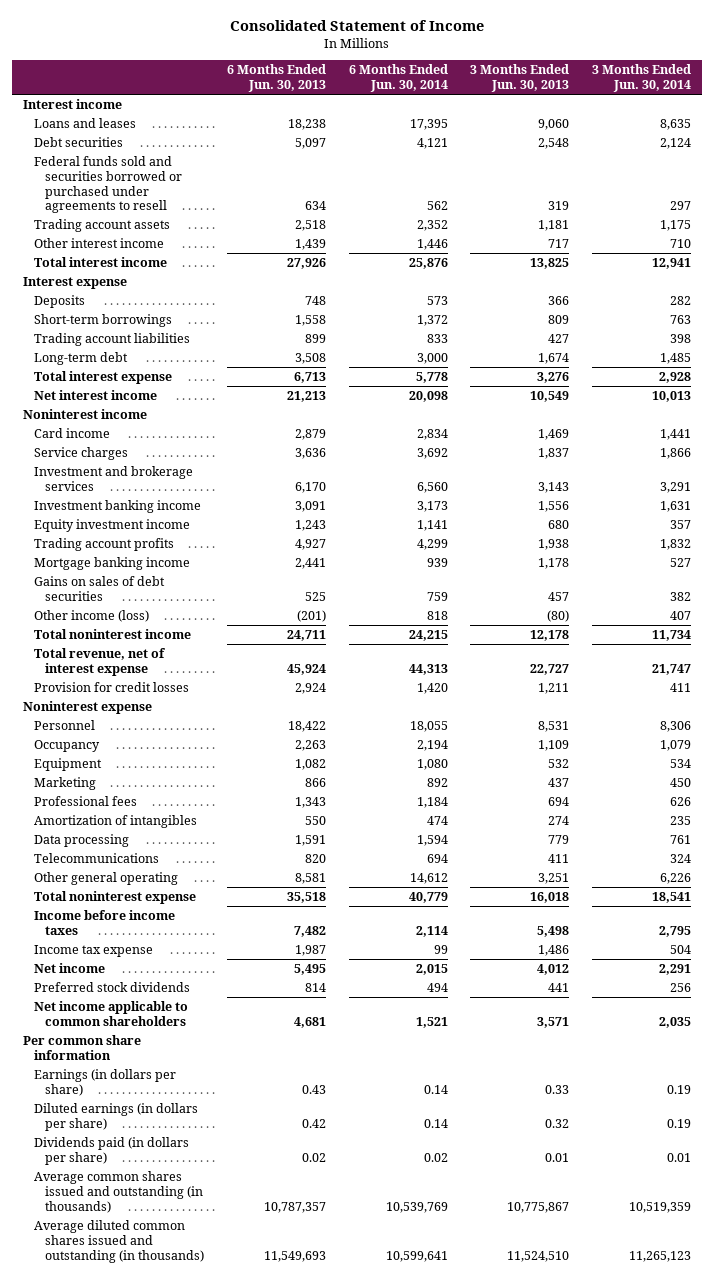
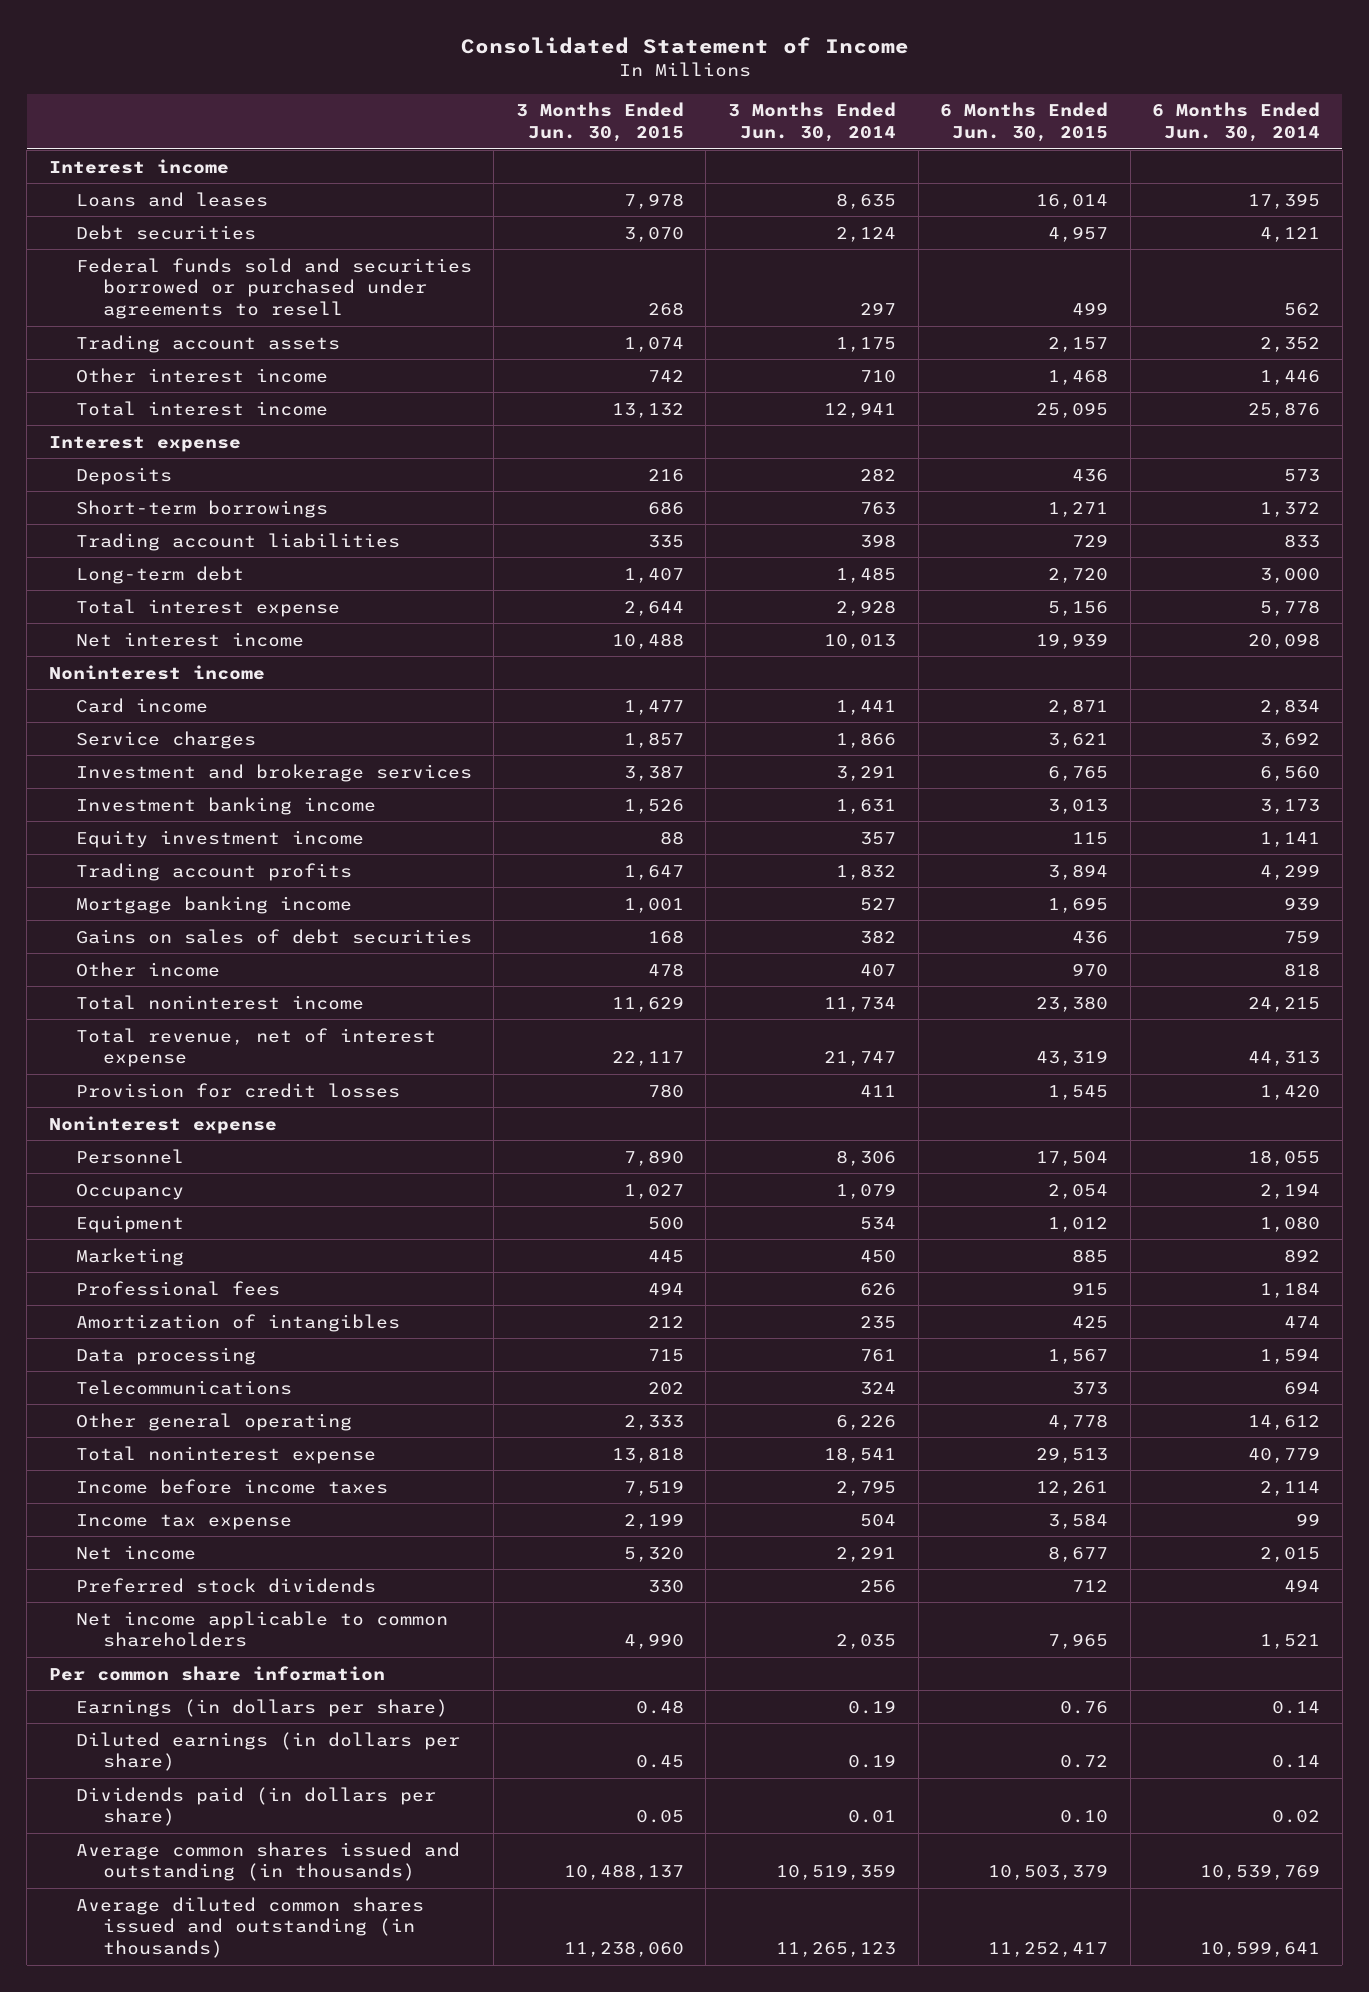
[226,64,326,93] 6 Months Ended Jun. 30, 2013 -> none
[470,64,570,93] 3 Months Ended Jun. 30, 2013 -> none
none -> [515,102,684,143] 3 Months Ended Jun. 30, 2015
none -> [940,102,1109,143] 6 Months Ended Jun. 30, 2015
[34,610,150,623] Other income (loss) -> [75,961,220,977] Other income

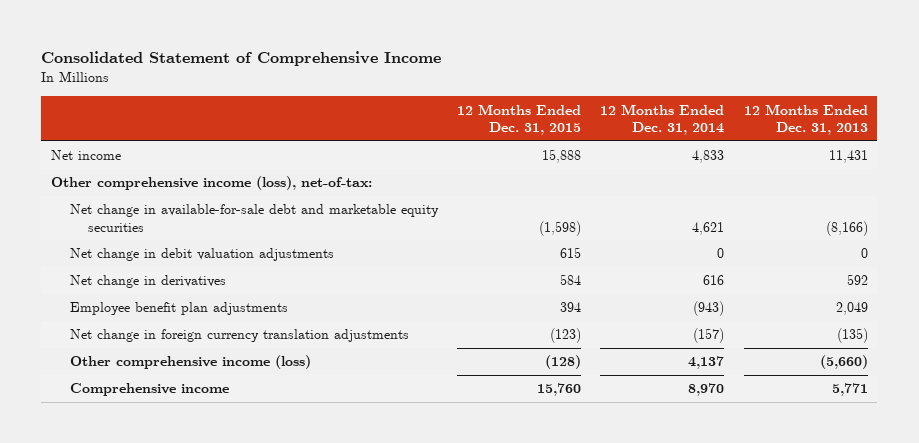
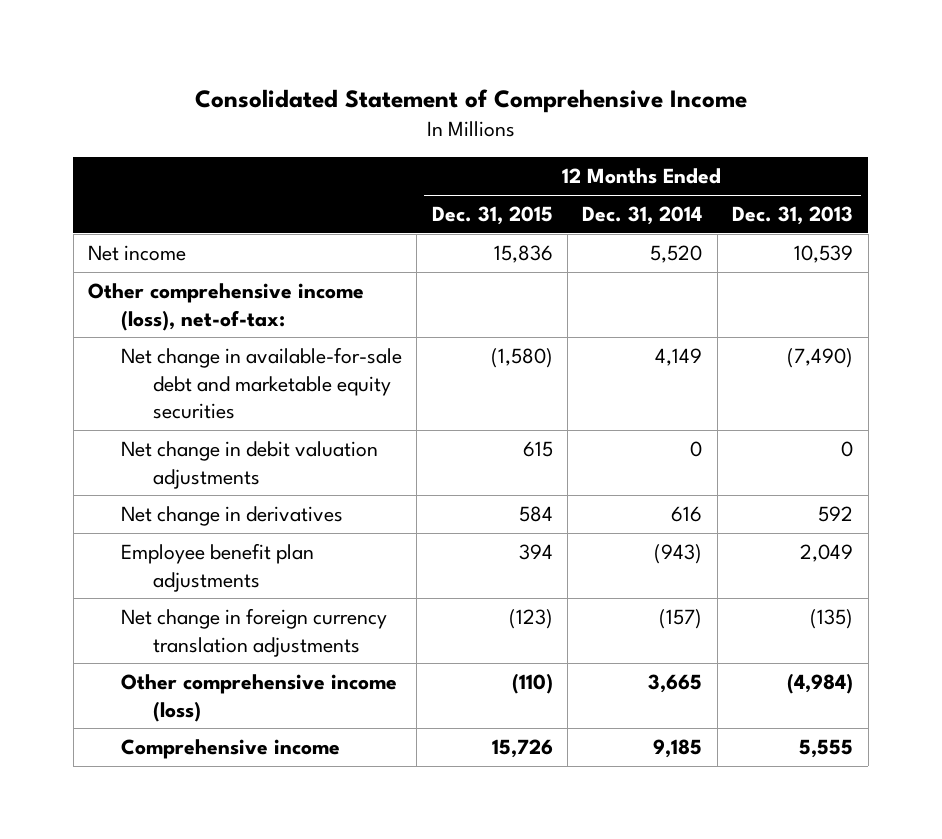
[541,149,581,164] 15,888 -> [493,244,553,263] 15,836
[692,150,725,164] 4,833 -> [650,244,703,263] 5,520
[828,150,868,164] 11,431 -> [794,244,854,263] 10,539
[538,220,581,236] (1,598) -> [490,347,553,368] (1,580)
[692,221,725,235] 4,621 -> [655,347,703,366] 4,149
[825,220,868,236] (8,166) -> [787,347,854,368] (7,490)
[544,355,581,370] (128) -> [511,672,553,694] (110)
[688,356,725,370] 4,137 -> [648,673,703,693] 3,665
[819,355,868,370] (5,660) -> [787,672,854,694] (4,984)
[536,383,581,397] 15,760 -> [491,738,553,758] 15,726
[688,383,725,397] 8,970 -> [653,738,703,758] 9,185
[831,383,868,397] 5,771 -> [799,738,854,758] 5,555

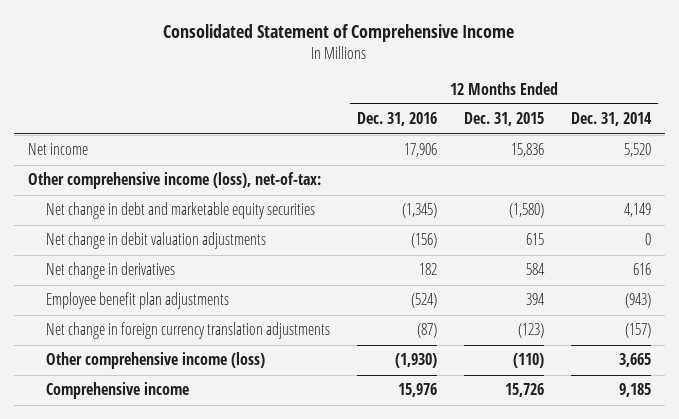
[732,205,854,225] Dec. 31, 2013 -> none
none -> [356,112,437,127] Dec. 31, 2016
[120,346,402,420] Net change in available-for-sale debt and marketable equity securities -> [45,202,315,220] Net change in debt and marketable equity securities

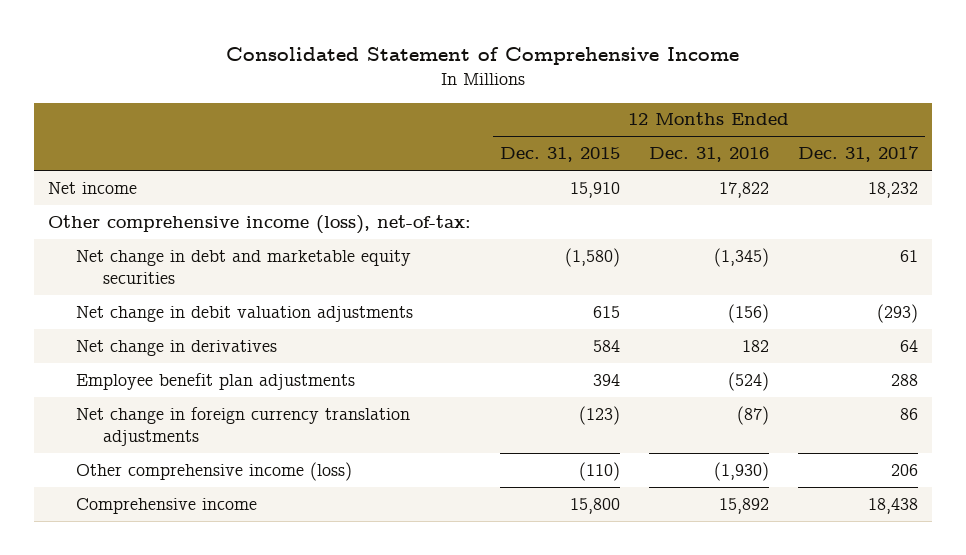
[571,112,653,127] Dec. 31, 2014 -> none
none -> [797,146,919,163] Dec. 31, 2017
[403,143,437,158] 17,906 -> [718,181,769,198] 17,822
[510,143,544,158] 15,836 -> [570,181,621,198] 15,910
[397,383,437,398] 15,976 -> [718,497,769,514] 15,892
[504,383,544,398] 15,726 -> [570,497,621,514] 15,800

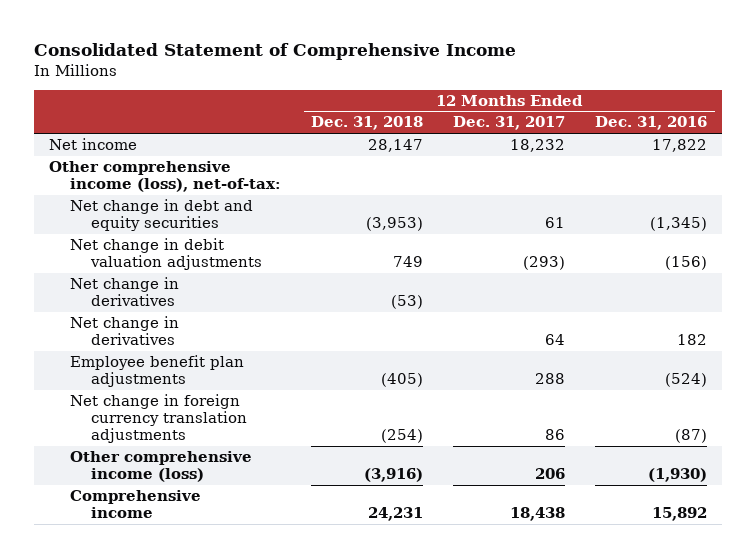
[500,147,621,163] Dec. 31, 2015 -> none
none -> [311,116,424,131] Dec. 31, 2018
[75,249,411,285] Net change in debt and marketable equity securities -> [69,199,253,232] Net change in debt and equity securities
none -> [69,277,179,307] Net change in derivatives

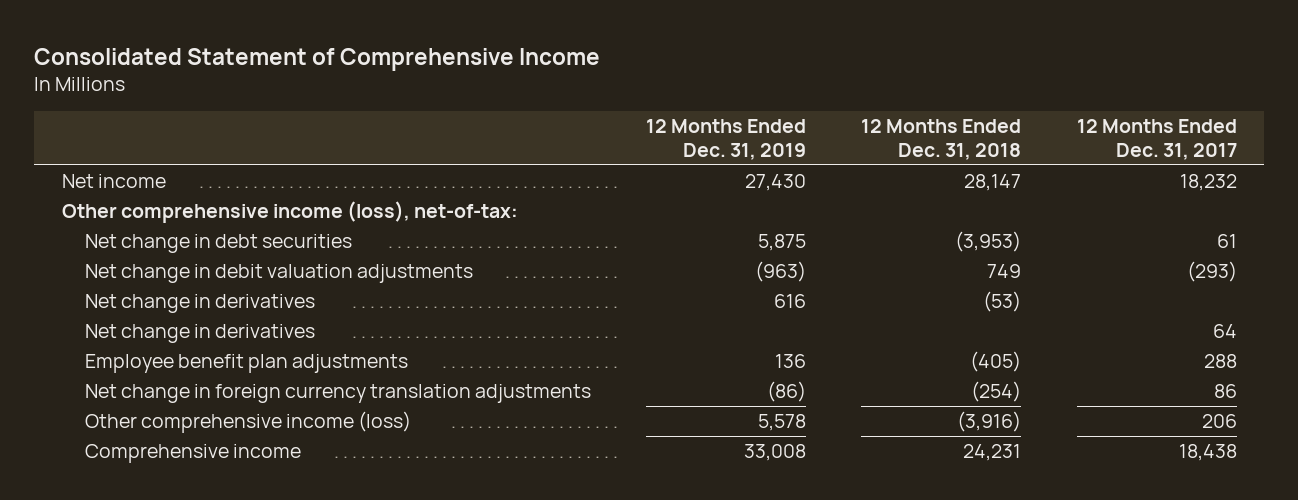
[595,116,708,131] Dec. 31, 2016 -> none
none -> [645,119,806,161] 12 Months Ended Dec. 31, 2019
[69,199,253,232] Net change in debt and equity securities -> [84,234,352,254] Net change in debt securities

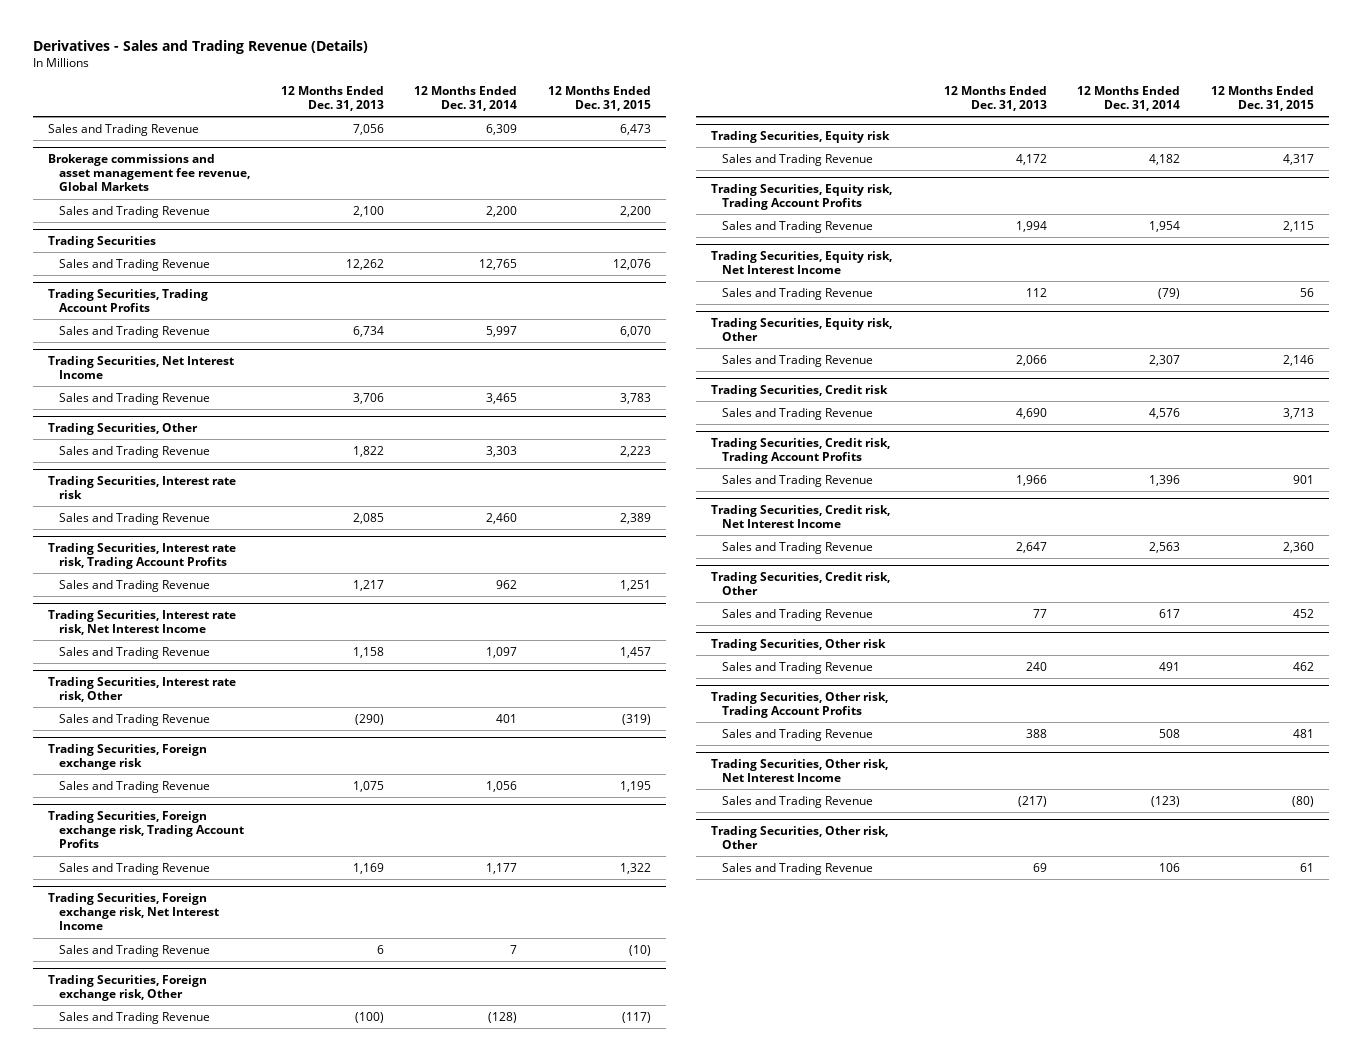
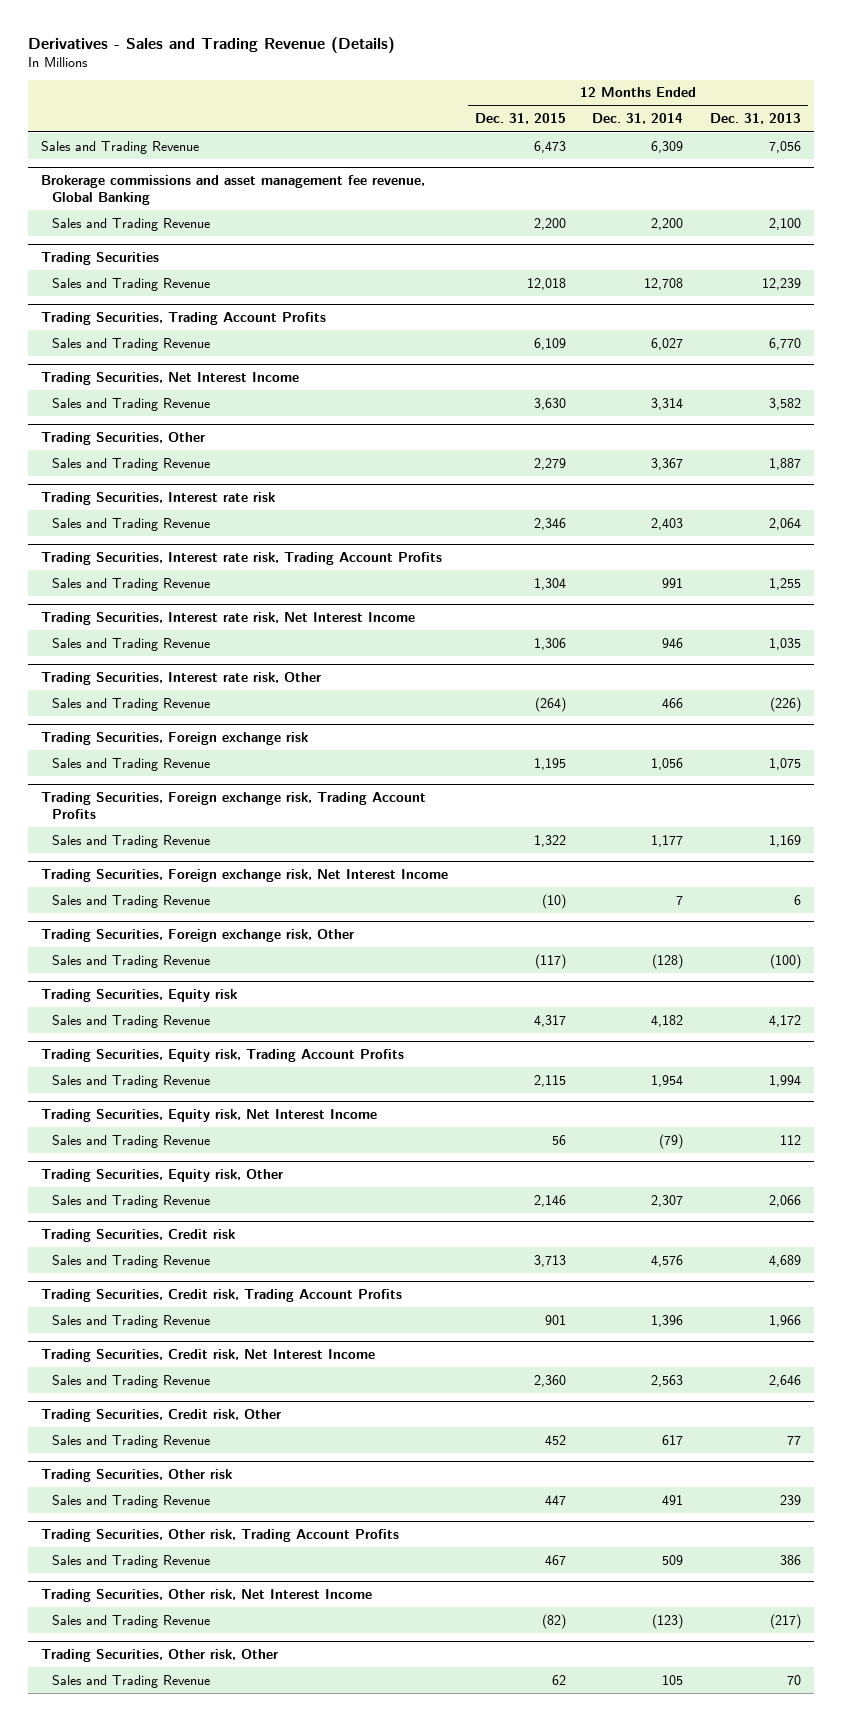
[48,153,251,192] Brokerage commissions and asset management fee revenue, Global Markets -> [41,174,426,205] Brokerage commissions and asset management fee revenue, Global Banking
[345,258,384,270] 12,262 -> [762,277,802,290] 12,239
[479,258,518,270] 12,765 -> [644,277,684,290] 12,708
[613,258,652,270] 12,076 -> [526,277,566,290] 12,018
[352,325,384,337] 6,734 -> [769,337,802,350] 6,770
[486,325,518,337] 5,997 -> [651,337,684,350] 6,027
[620,325,652,337] 6,070 -> [533,337,566,350] 6,109
[352,392,384,404] 3,706 -> [769,397,802,410] 3,582
[486,392,518,404] 3,465 -> [651,397,684,410] 3,314
[620,392,652,404] 3,783 -> [533,397,566,410] 3,630
[352,445,384,457] 1,822 -> [769,457,802,470] 1,887
[486,445,518,457] 3,303 -> [651,457,684,470] 3,367
[620,445,652,457] 2,223 -> [533,457,566,470] 2,279
[352,512,384,524] 2,085 -> [769,517,802,530] 2,064
[486,512,518,524] 2,460 -> [651,517,684,530] 2,403
[620,512,652,524] 2,389 -> [533,517,566,530] 2,346
[352,579,384,591] 1,217 -> [769,577,802,590] 1,255
[496,579,518,589] 962 -> [662,577,684,588] 991
[620,579,652,591] 1,251 -> [533,577,566,590] 1,304
[352,646,384,658] 1,158 -> [769,637,802,650] 1,035
[486,646,518,658] 1,097 -> [662,637,684,648] 946
[620,646,652,658] 1,457 -> [533,637,566,650] 1,306
[354,713,384,725] (290) -> [770,696,802,712] (226)
[496,713,518,723] 401 -> [662,697,684,708] 466
[622,713,652,725] (319) -> [534,696,566,712] (264)
[1015,407,1047,419] 4,690 -> [769,1254,802,1267] 4,689
[1015,541,1047,553] 2,647 -> [769,1374,802,1387] 2,646
[1025,661,1047,671] 240 -> [780,1494,802,1505] 239
[1292,661,1314,671] 462 -> [544,1494,566,1505] 447
[1025,728,1047,738] 388 -> [780,1554,802,1565] 386
[1159,728,1181,738] 508 -> [662,1554,684,1565] 509
[1292,728,1314,738] 481 -> [544,1554,566,1565] 467
[1291,795,1314,807] (80) -> [541,1613,566,1629] (82)
[1032,862,1047,872] 69 -> [787,1674,802,1685] 70
[1159,862,1181,872] 106 -> [662,1674,684,1685] 105
[1299,862,1314,872] 61 -> [551,1674,566,1685] 62

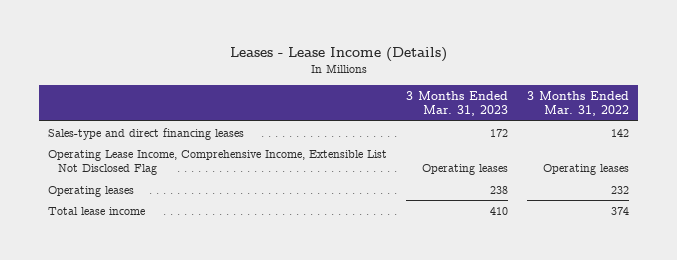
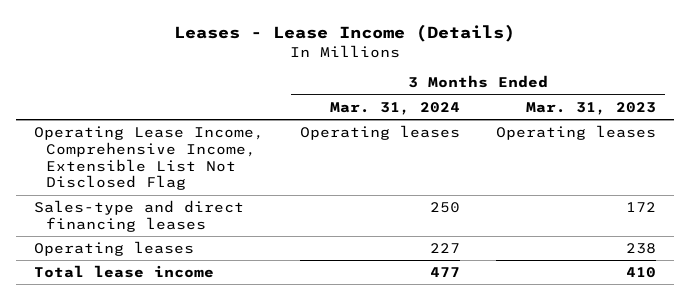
[526,90,629,117] 3 Months Ended Mar. 31, 2022 -> none
none -> [330,101,461,115] Mar. 31, 2024
[48,127,245,140] Sales-type and direct financing leases -> [34,199,245,232] Sales-type and direct financing leases

